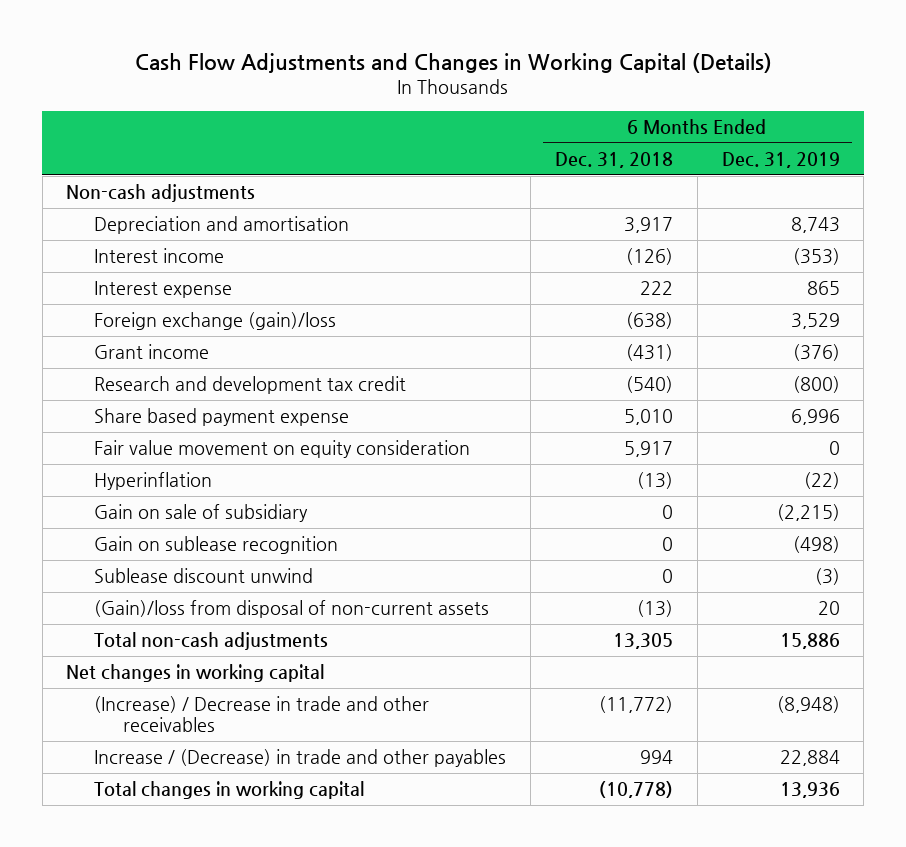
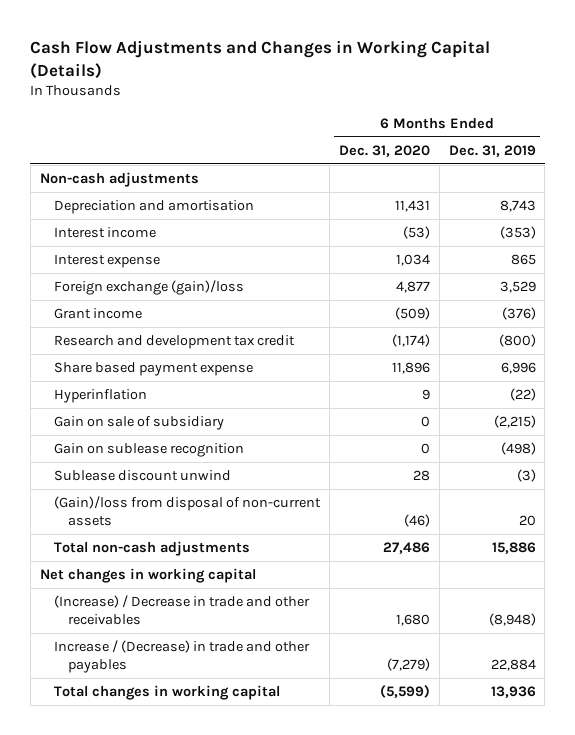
[554,151,673,168] Dec. 31, 2018 -> none
none -> [338,144,430,157] Dec. 31, 2020
[94,440,471,459] Fair value movement on equity consideration -> none

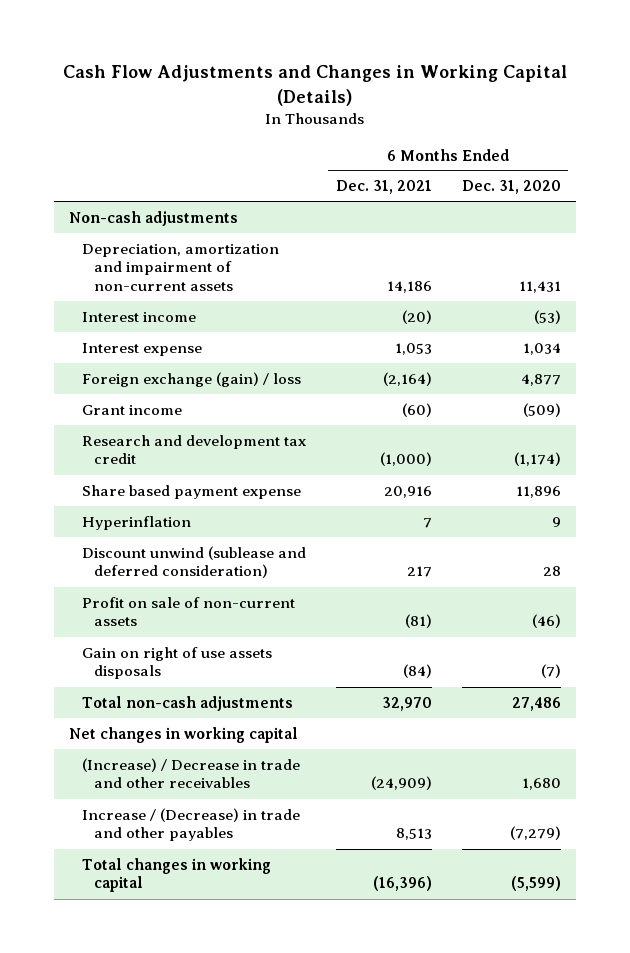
[448,144,536,157] Dec. 31, 2019 -> none
none -> [335,180,432,195] Dec. 31, 2021
[53,200,254,215] Depreciation and amortisation -> [81,243,279,292] Depreciation, amortization and impairment of non-current assets
[53,280,244,296] Foreign exchange (gain)/loss -> [81,371,301,387] Foreign exchange (gain) / loss
[53,416,224,431] Gain on sale of subsidiary -> none
[53,443,244,458] Gain on sublease recognition -> none
[53,470,231,482] Sublease discount unwind -> [81,545,306,579] Discount unwind (sublease and deferred consideration)
[53,496,321,527] (Gain)/loss from disposal of non-current assets -> [81,596,295,627] Profit on sale of non-current assets
none -> [81,646,272,680] Gain on right of use assets disposals

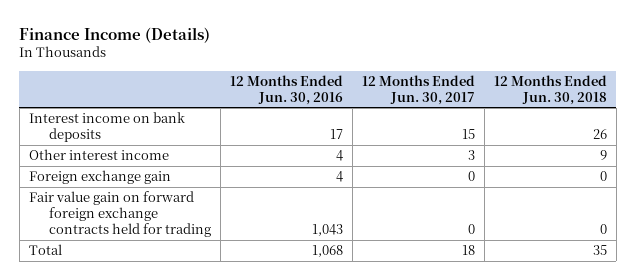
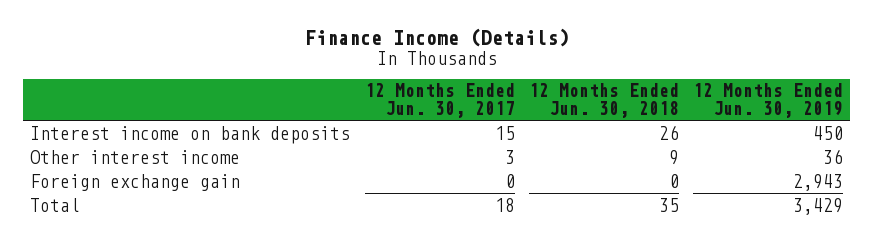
[230,74,344,105] 12 Months Ended Jun. 30, 2016 -> none
none -> [693,83,844,118] 12 Months Ended Jun. 30, 2019
[28,191,212,237] Fair value gain on forward foreign exchange contracts held for trading -> none

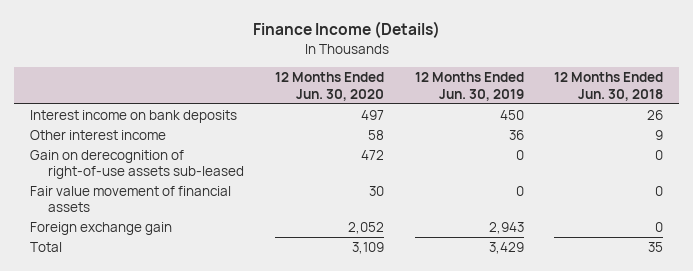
[364,83,515,118] 12 Months Ended Jun. 30, 2017 -> none
none -> [274,72,384,101] 12 Months Ended Jun. 30, 2020
none -> [29,150,244,180] Gain on derecognition of right-of-use assets sub-leased
none -> [29,186,231,213] Fair value movement of financial assets

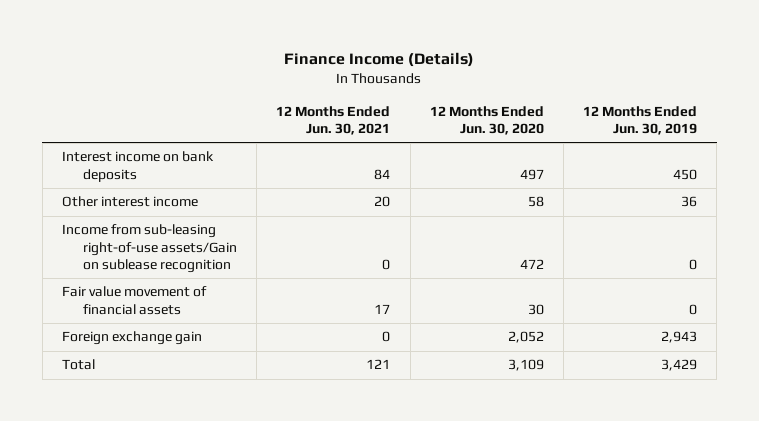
[554,72,664,101] 12 Months Ended Jun. 30, 2018 -> none
none -> [276,105,391,135] 12 Months Ended Jun. 30, 2021
[29,150,244,180] Gain on derecognition of right-of-use assets sub-leased -> [61,224,238,273] Income from sub-leasing right-of-use assets/Gain on sublease recognition

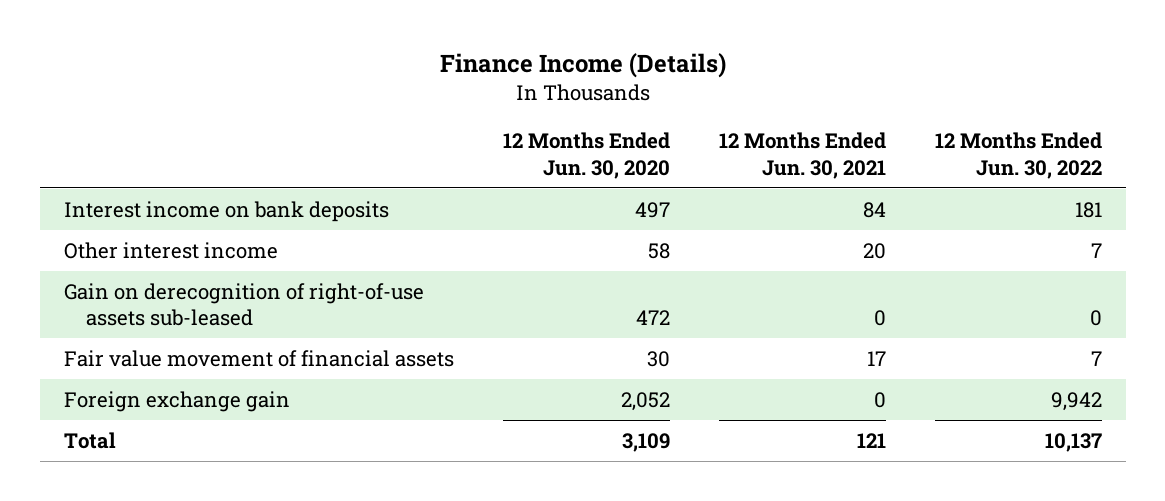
[583,105,698,135] 12 Months Ended Jun. 30, 2019 -> none
none -> [934,132,1102,179] 12 Months Ended Jun. 30, 2022
[61,224,238,273] Income from sub-leasing right-of-use assets/Gain on sublease recognition -> [63,282,424,327] Gain on derecognition of right-of-use assets sub-leased

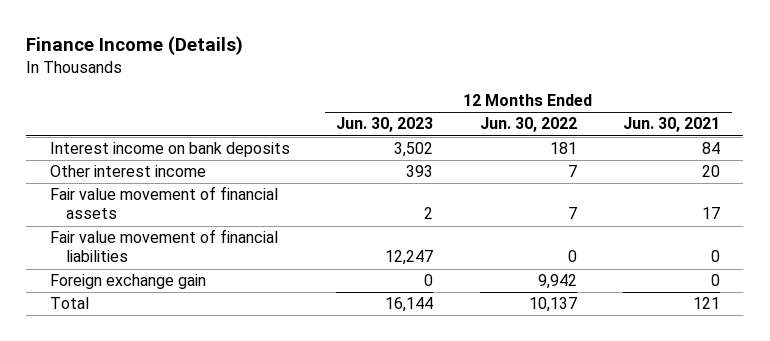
[502,132,670,179] 12 Months Ended Jun. 30, 2020 -> none
none -> [336,117,434,133] Jun. 30, 2023
[63,282,424,327] Gain on derecognition of right-of-use assets sub-leased -> none
none -> [49,229,278,263] Fair value movement of financial liabilities

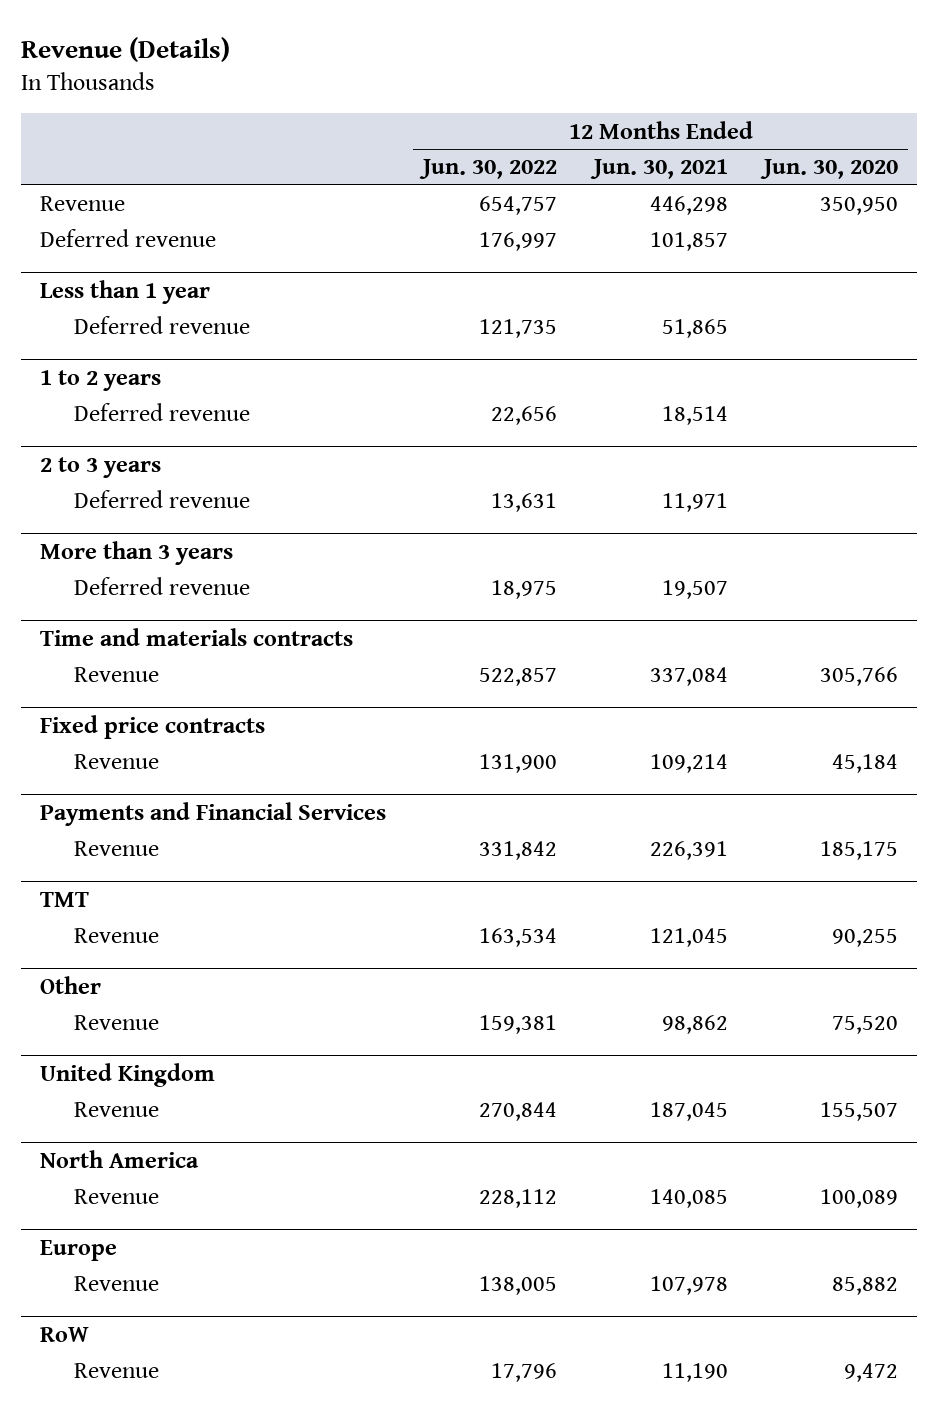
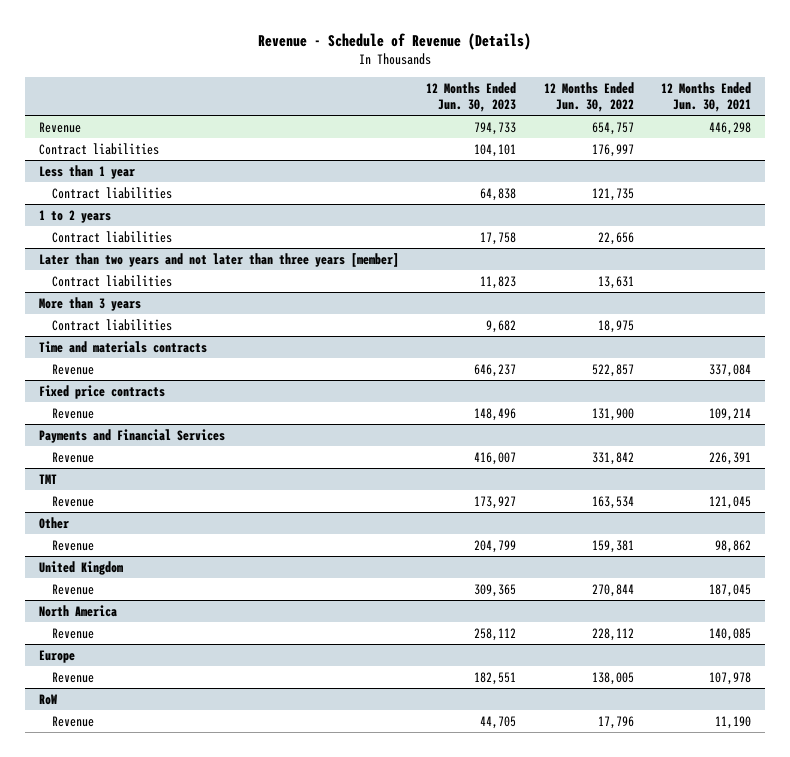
[21,36,231,62] Revenue (Details) -> [257,33,531,51] Revenue - Schedule of Revenue (Details)
[760,159,899,180] Jun. 30, 2020 -> none
none -> [426,82,517,113] 12 Months Ended Jun. 30, 2023
[39,229,216,248] Deferred revenue -> none
none -> [38,142,159,155] Contract liabilities
[74,316,251,335] Deferred revenue -> none
none -> [52,186,173,199] Contract liabilities
[74,403,251,422] Deferred revenue -> none
[74,490,251,509] Deferred revenue -> none
none -> [52,230,173,243] Contract liabilities
[39,457,161,479] 2 to 3 years -> [38,252,399,267] Later than two years and not later than three years [member]
none -> [52,274,173,287] Contract liabilities
[74,577,251,596] Deferred revenue -> none
none -> [52,318,173,331] Contract liabilities

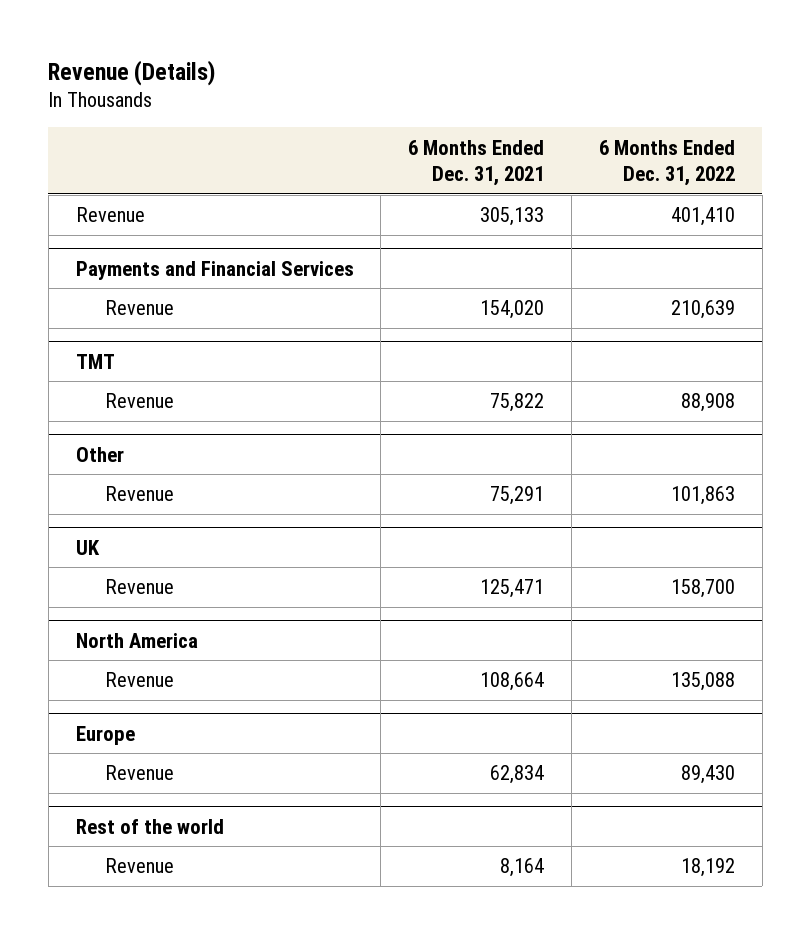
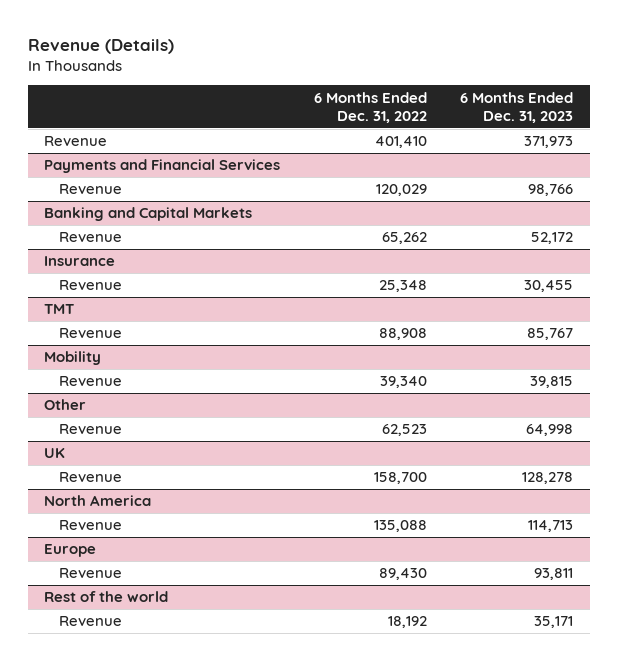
[408,139,545,186] 6 Months Ended Dec. 31, 2021 -> none
none -> [460,91,574,123] 6 Months Ended Dec. 31, 2023
[670,300,735,320] 210,639 -> [375,184,427,197] 120,029
none -> [44,207,253,222] Banking and Capital Markets
none -> [58,232,122,243] Revenue
none -> [44,256,116,267] Insurance
none -> [58,280,122,291] Revenue
none -> [44,351,102,366] Mobility
none -> [58,376,122,387] Revenue
[670,486,735,506] 101,863 -> [381,424,427,437] 62,523

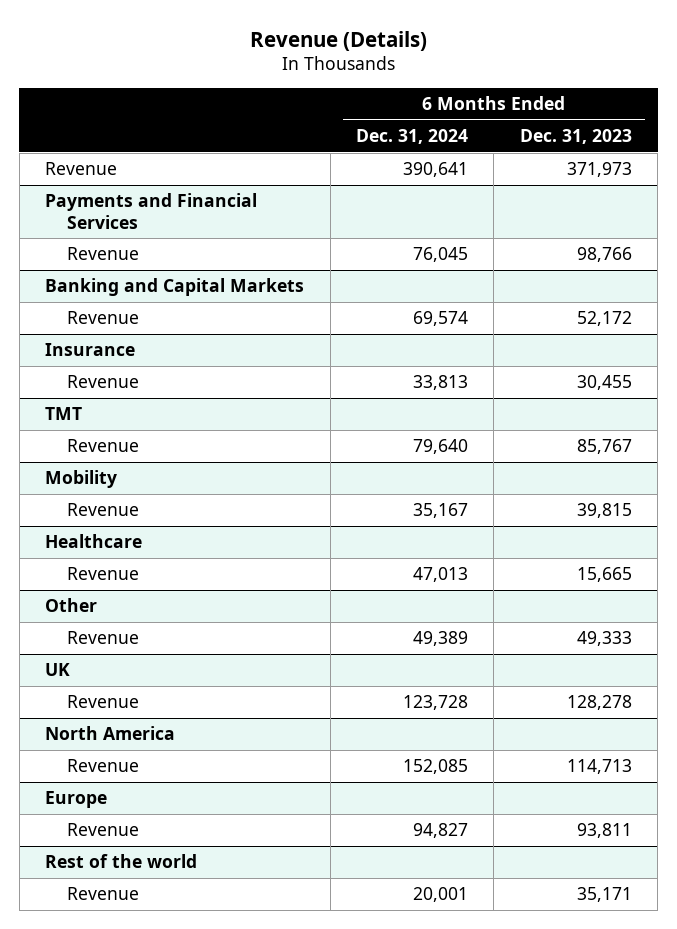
[313,91,427,123] 6 Months Ended Dec. 31, 2022 -> none
none -> [356,129,469,145] Dec. 31, 2024
none -> [45,534,143,549] Healthcare
none -> [66,567,139,581] Revenue
[526,424,574,437] 64,998 -> [576,631,632,647] 49,333

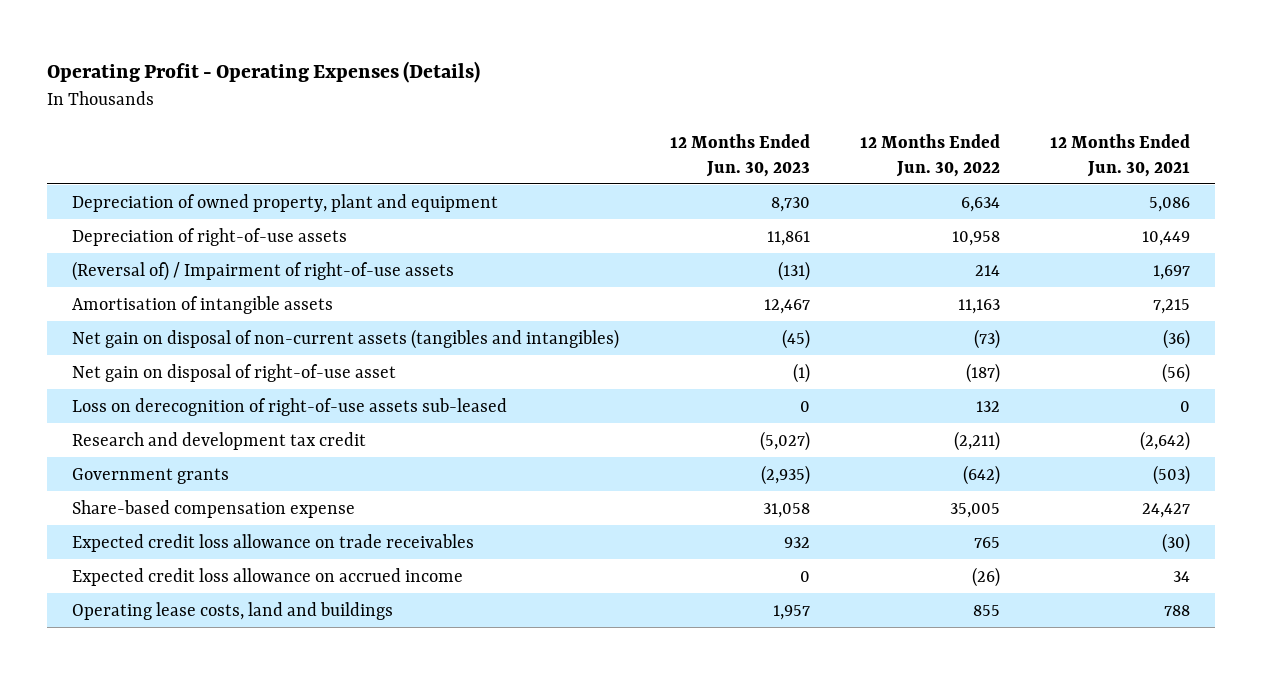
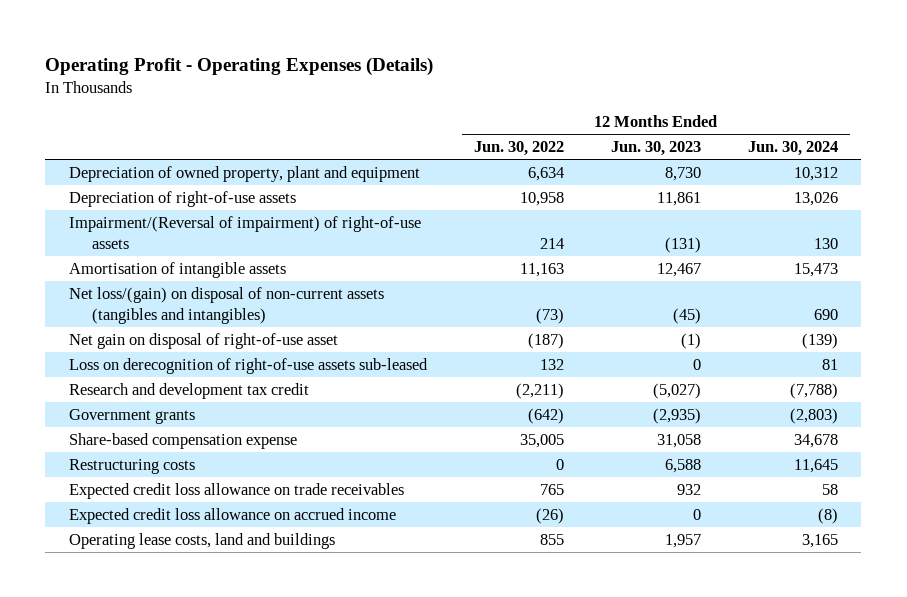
[1049,133,1190,177] 12 Months Ended Jun. 30, 2021 -> none
none -> [747,141,838,157] Jun. 30, 2024
[72,260,455,281] (Reversal of) / Impairment of right-of-use assets -> [68,215,421,249] Impairment/(Reversal of impairment) of right-of-use assets
[72,328,620,349] Net gain on disposal of non-current assets (tangibles and intangibles) -> [68,286,384,324] Net loss/(gain) on disposal of non-current assets (tangibles and intangibles)
none -> [68,458,195,474] Restructuring costs

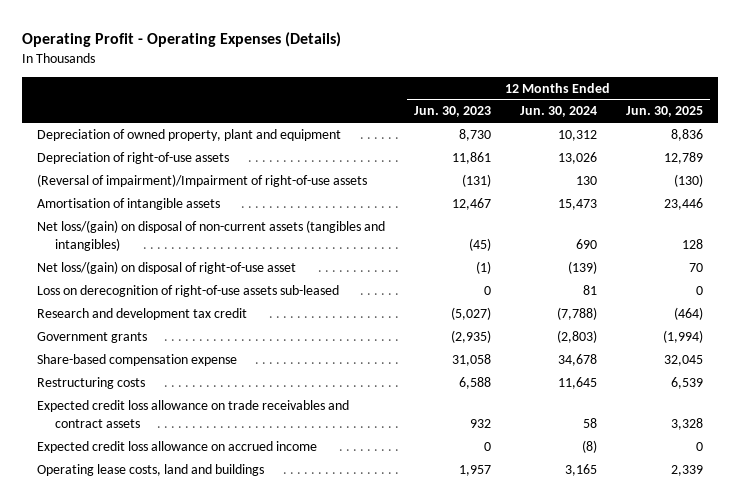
[473,141,564,157] Jun. 30, 2022 -> none
none -> [626,106,704,118] Jun. 30, 2025
[68,215,421,249] Impairment/(Reversal of impairment) of right-of-use assets -> [36,173,367,187] (Reversal of impairment)/Impairment of right-of-use assets
[68,332,338,349] Net gain on disposal of right-of-use asset -> [36,260,296,274] Net loss/(gain) on disposal of right-of-use asset
[68,482,404,499] Expected credit loss allowance on trade receivables -> [36,399,349,428] Expected credit loss allowance on trade receivables and contract assets

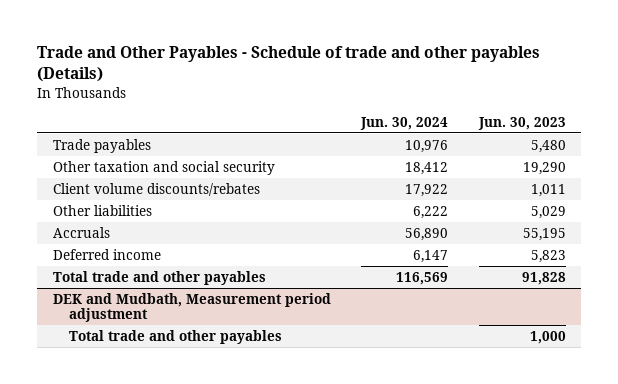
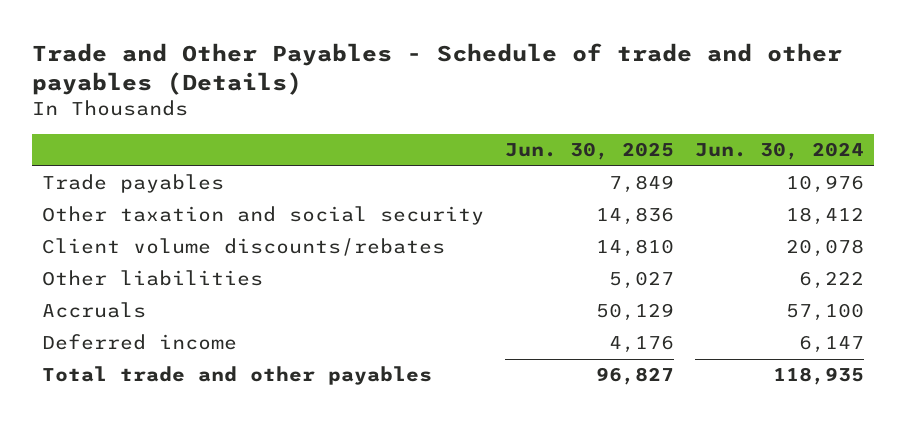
[477,116,566,130] Jun. 30, 2023 -> none
none -> [505,142,675,161] Jun. 30, 2025
[405,183,449,197] 17,922 -> [785,239,864,258] 20,078
[405,227,449,241] 56,890 -> [785,303,864,322] 57,100
[52,292,331,323] DEK and Mudbath, Measurement period adjustment -> none
[68,329,282,344] Total trade and other payables -> none
[396,271,449,285] 116,569 -> [772,367,864,386] 118,935

